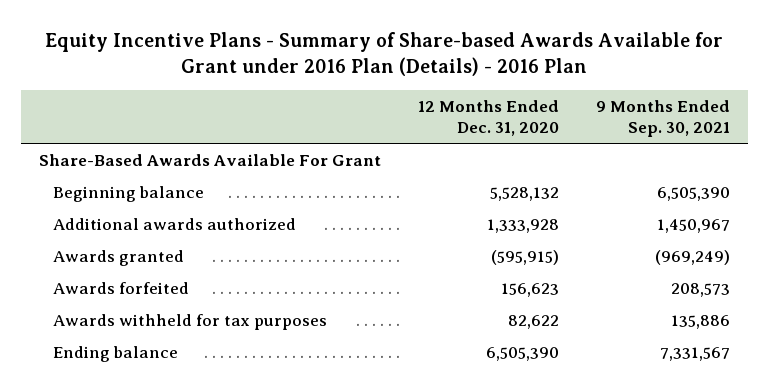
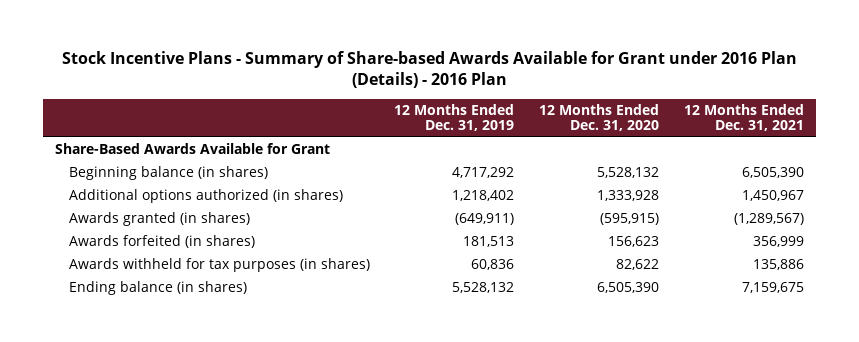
[45,31,724,77] Equity Incentive Plans - Summary of Share-based Awards Available for Grant under 2016 Plan (Details) - 2016 Plan -> [61,51,797,89] Stock Incentive Plans - Summary of Share-based Awards Available for Grant under 2016 Plan (Details) - 2016 Plan
[595,99,730,138] 9 Months Ended Sep. 30, 2021 -> none
none -> [394,103,515,132] 12 Months Ended Dec. 31, 2019
none -> [683,103,804,132] 12 Months Ended Dec. 31, 2021
[39,153,382,166] Share-Based Awards Available For Grant -> [55,143,331,155] Share-Based Awards Available for Grant
[52,185,204,202] Beginning balance -> [68,166,268,181] Beginning balance (in shares)
[52,217,296,230] Additional awards authorized -> [68,189,343,204] Additional options authorized (in shares)
[52,249,184,266] Awards granted -> [68,212,250,227] Awards granted (in shares)
[52,281,189,294] Awards forfeited -> [68,235,255,249] Awards forfeited (in shares)
[52,313,327,330] Awards withheld for tax purposes -> [68,258,370,273] Awards withheld for tax purposes (in shares)
[52,345,178,362] Ending balance -> [68,281,247,296] Ending balance (in shares)

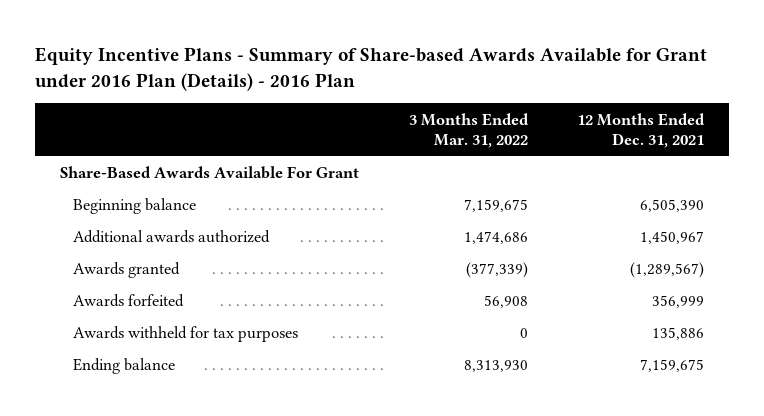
[61,51,797,89] Stock Incentive Plans - Summary of Share-based Awards Available for Grant under 2016 Plan (Details) - 2016 Plan -> [35,47,708,91] Equity Incentive Plans - Summary of Share-based Awards Available for Grant under 2016 Plan (Details) - 2016 Plan
[394,103,515,132] 12 Months Ended Dec. 31, 2019 -> none
[539,103,660,132] 12 Months Ended Dec. 31, 2020 -> none
none -> [408,112,529,149] 3 Months Ended Mar. 31, 2022
[55,143,331,155] Share-Based Awards Available for Grant -> [60,166,360,180] Share-Based Awards Available For Grant
[68,166,268,181] Beginning balance (in shares) -> [72,198,196,215] Beginning balance
[68,189,343,204] Additional options authorized (in shares) -> [72,230,270,244] Additional awards authorized
[68,212,250,227] Awards granted (in shares) -> [72,262,180,279] Awards granted
[68,235,255,249] Awards forfeited (in shares) -> [72,294,184,308] Awards forfeited
[68,258,370,273] Awards withheld for tax purposes (in shares) -> [72,326,298,343] Awards withheld for tax purposes
[68,281,247,296] Ending balance (in shares) -> [72,358,175,375] Ending balance

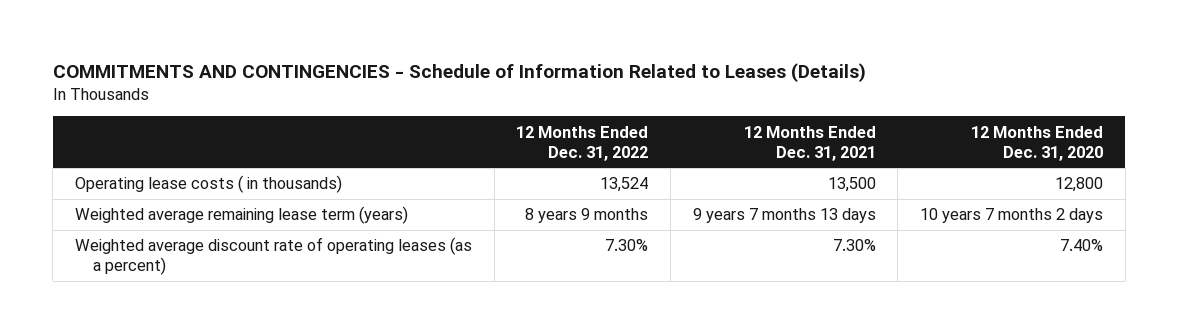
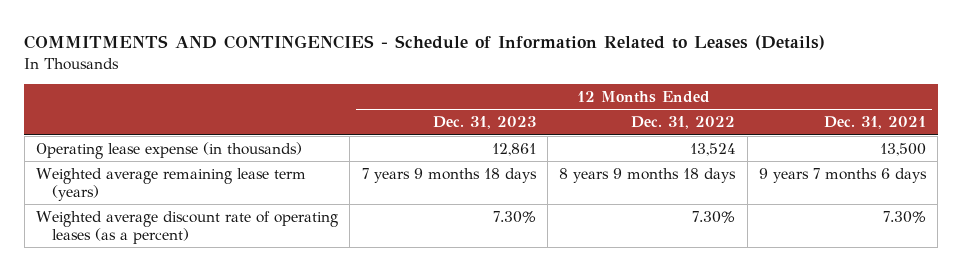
[970,125,1103,161] 12 Months Ended Dec. 31, 2020 -> none
none -> [432,116,536,130] Dec. 31, 2023
[74,175,342,194] Operating lease costs ( in thousands) -> [36,141,303,159] Operating lease expense (in thousands)
[525,208,649,224] 8 years 9 months -> [559,167,737,183] 8 years 9 months 18 days
[692,208,876,224] 9 years 7 months 13 days -> [759,167,928,183] 9 years 7 months 6 days

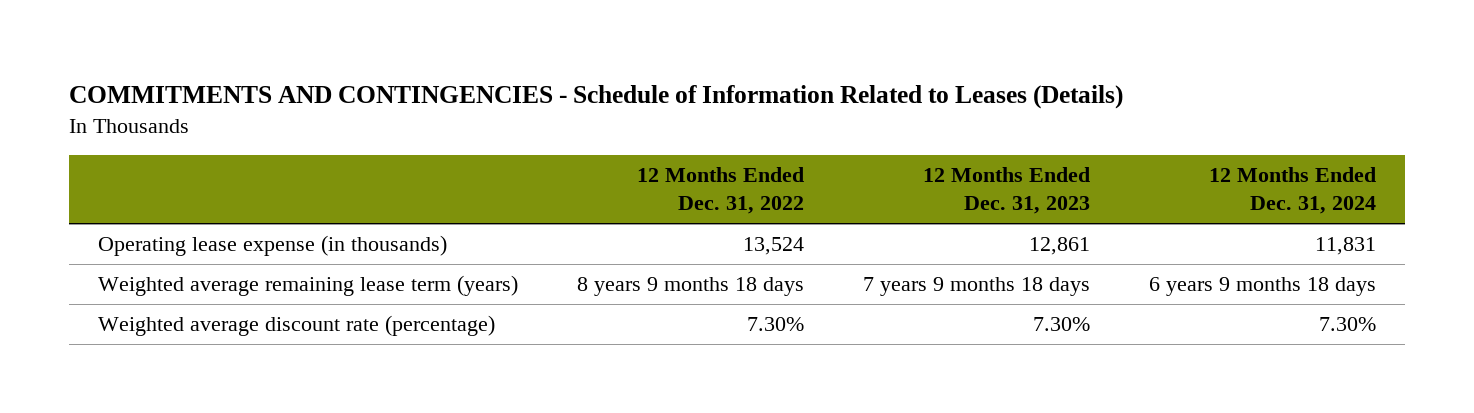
[824,116,927,130] Dec. 31, 2021 -> none
none -> [1208,167,1376,215] 12 Months Ended Dec. 31, 2024
[36,210,339,245] Weighted average discount rate of operating leases (as a percent) -> [98,315,496,337] Weighted average discount rate (percentage)

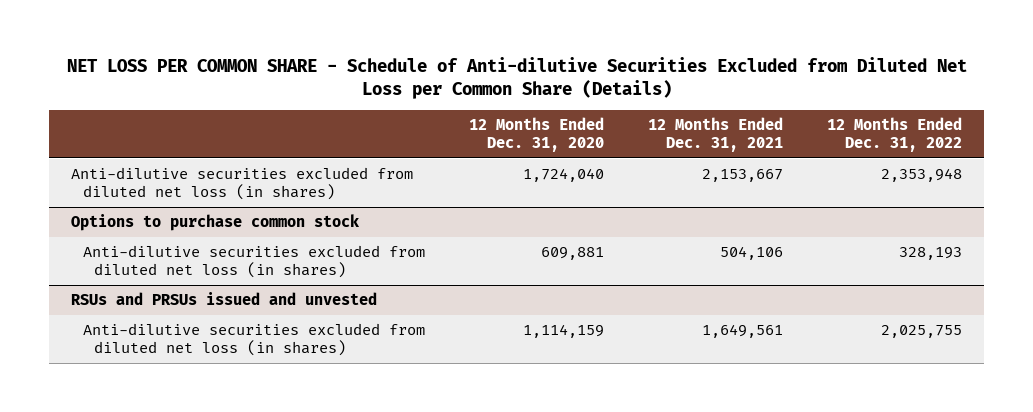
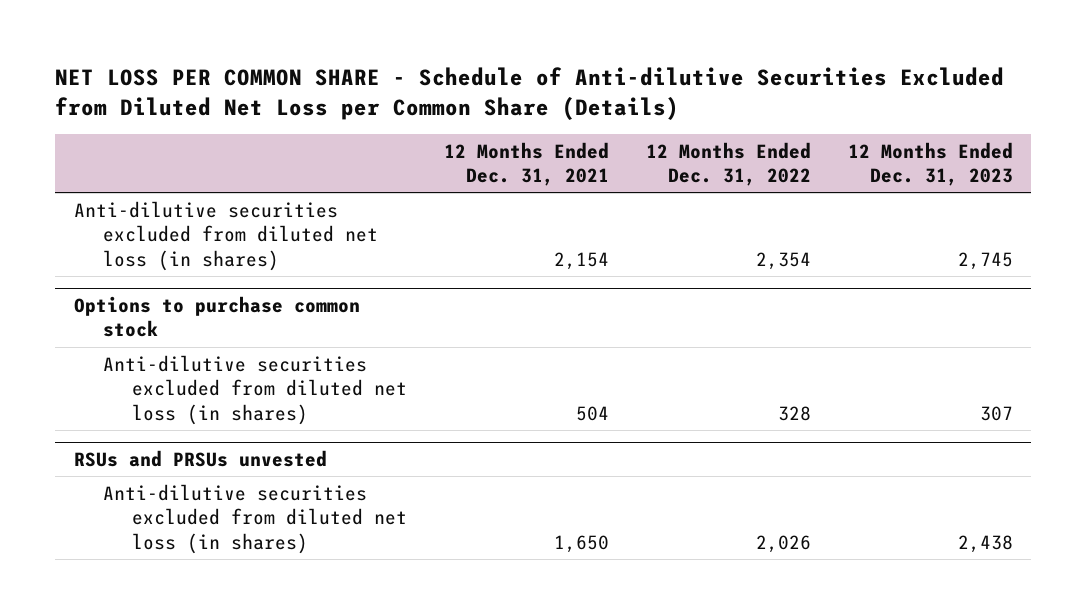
[468,116,604,153] 12 Months Ended Dec. 31, 2020 -> none
none -> [847,141,1013,187] 12 Months Ended Dec. 31, 2023
[701,168,783,182] 2,153,667 -> [554,251,610,270] 2,154
[880,167,962,182] 2,353,948 -> [756,251,812,270] 2,354
[719,245,783,260] 504,106 -> [576,405,610,421] 504
[898,246,962,260] 328,193 -> [778,405,812,421] 328
[71,291,378,305] RSUs and PRSUs issued and unvested -> [73,449,327,467] RSUs and PRSUs unvested
[701,323,783,338] 1,649,561 -> [554,534,610,553] 1,650
[880,324,962,338] 2,025,755 -> [756,534,812,553] 2,026

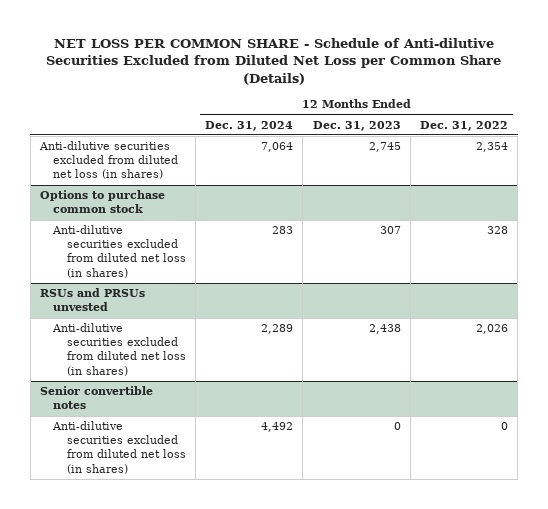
[444,141,610,187] 12 Months Ended Dec. 31, 2021 -> none
none -> [205,120,294,131] Dec. 31, 2024
none -> [40,386,154,410] Senior convertible notes
none -> [52,421,186,474] Anti-dilutive securities excluded from diluted net loss (in shares)

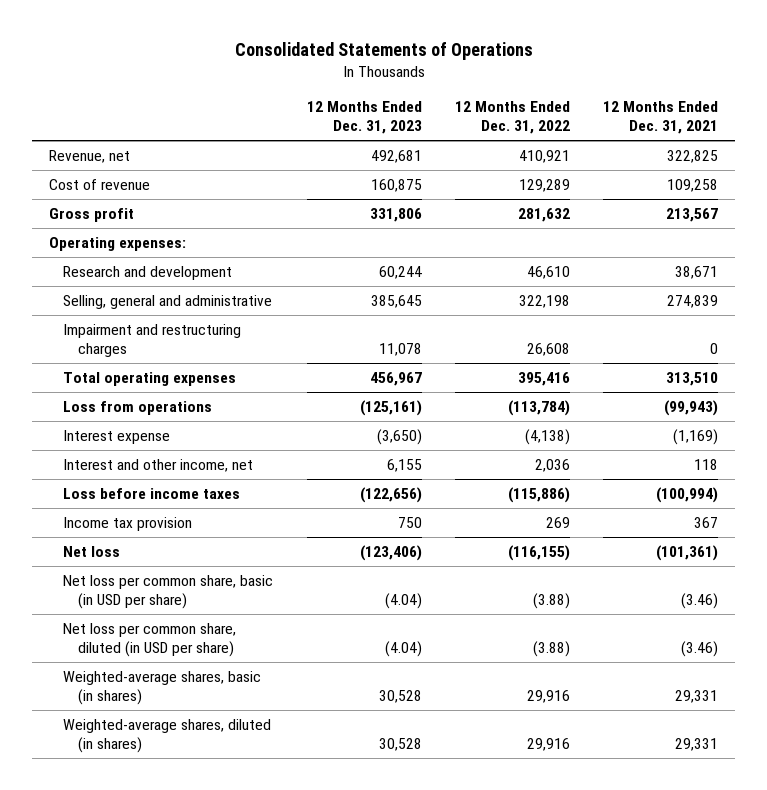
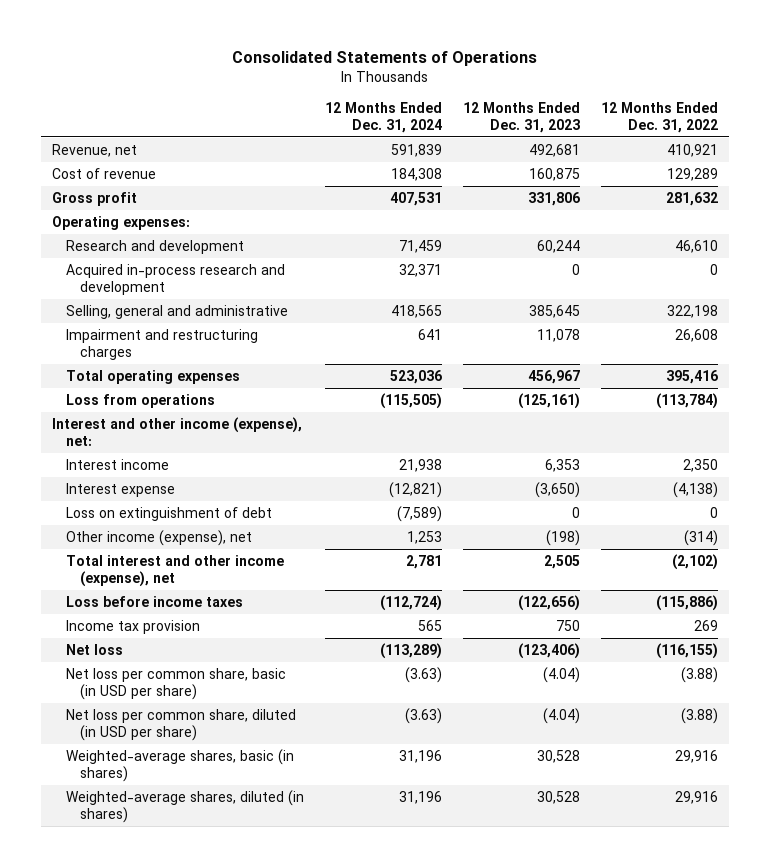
[603,101,719,135] 12 Months Ended Dec. 31, 2021 -> none
none -> [324,101,442,133] 12 Months Ended Dec. 31, 2024
none -> [65,263,285,295] Acquired in-process research and development
none -> [51,416,302,446] Interest and other income (expense), net:
none -> [65,458,169,470] Interest income
none -> [65,506,272,521] Loss on extinguishment of debt
[63,458,254,472] Interest and other income, net -> [65,529,252,546] Other income (expense), net
[386,458,422,472] 6,155 -> [545,529,580,546] (198)
[535,458,571,472] 2,036 -> [684,529,719,546] (314)
none -> [65,554,284,587] Total interest and other income (expense), net

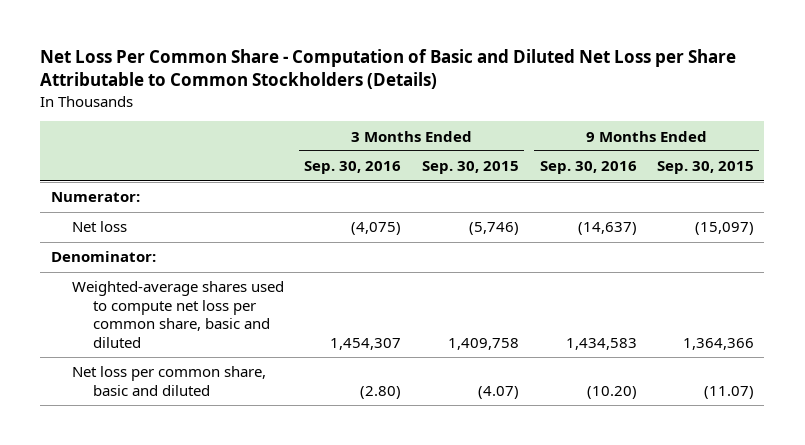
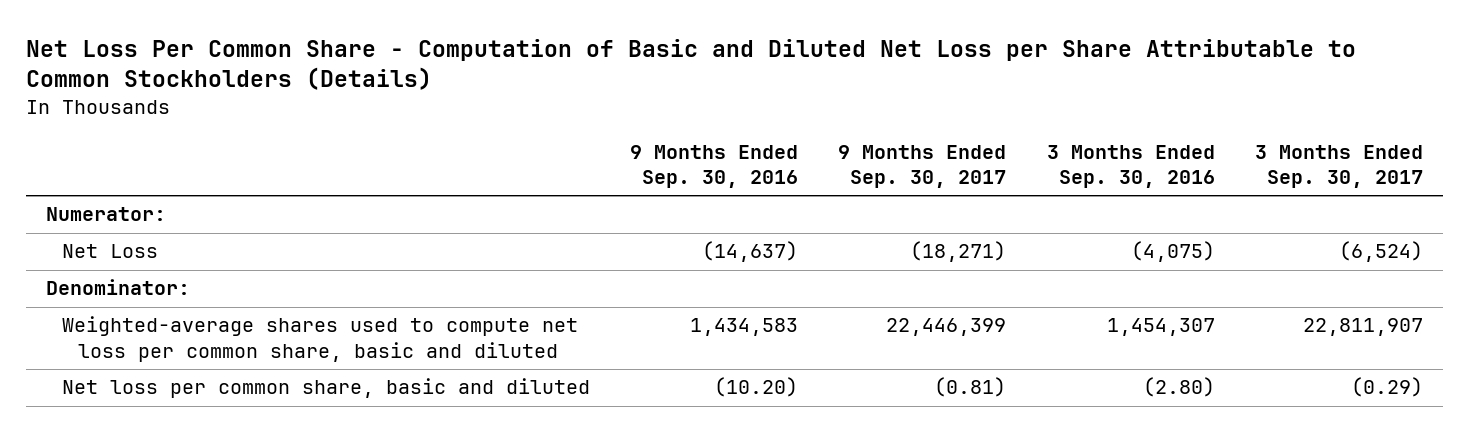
[421,161,519,175] Sep. 30, 2015 -> none
[657,161,755,175] Sep. 30, 2015 -> none
none -> [838,145,1007,189] 9 Months Ended Sep. 30, 2017
none -> [1254,145,1423,189] 3 Months Ended Sep. 30, 2017
[71,221,127,233] Net loss -> [61,244,158,259] Net Loss

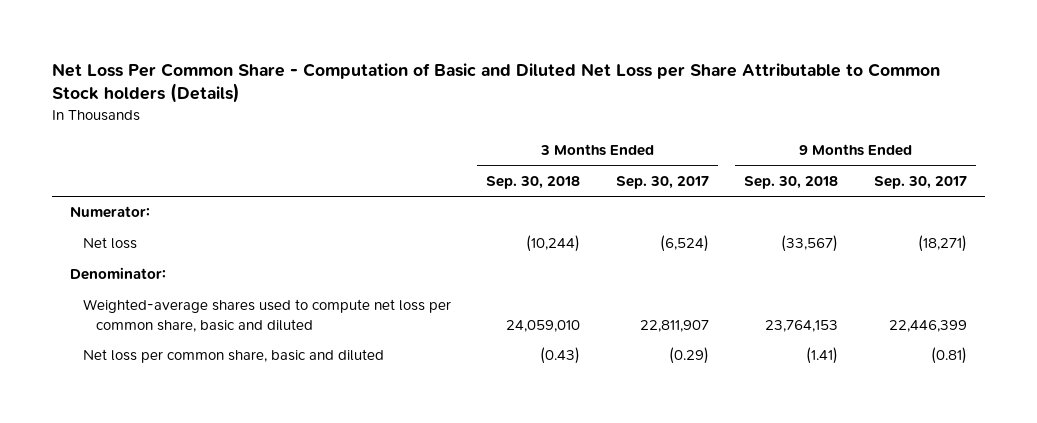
[26,38,1357,91] Net Loss Per Common Share - Computation of Basic and Diluted Net Loss per Share Attributable to Common Stockholders (Details) -> [52,62,941,104] Net Loss Per Common Share - Computation of Basic and Diluted Net Loss per Share Attributable to Common Stock holders (Details)
[630,145,799,189] 9 Months Ended Sep. 30, 2016 -> none
[1046,145,1215,189] 3 Months Ended Sep. 30, 2016 -> none
none -> [486,176,581,190] Sep. 30, 2018
none -> [744,176,839,190] Sep. 30, 2018
[61,244,158,259] Net Loss -> [82,237,137,250] Net loss

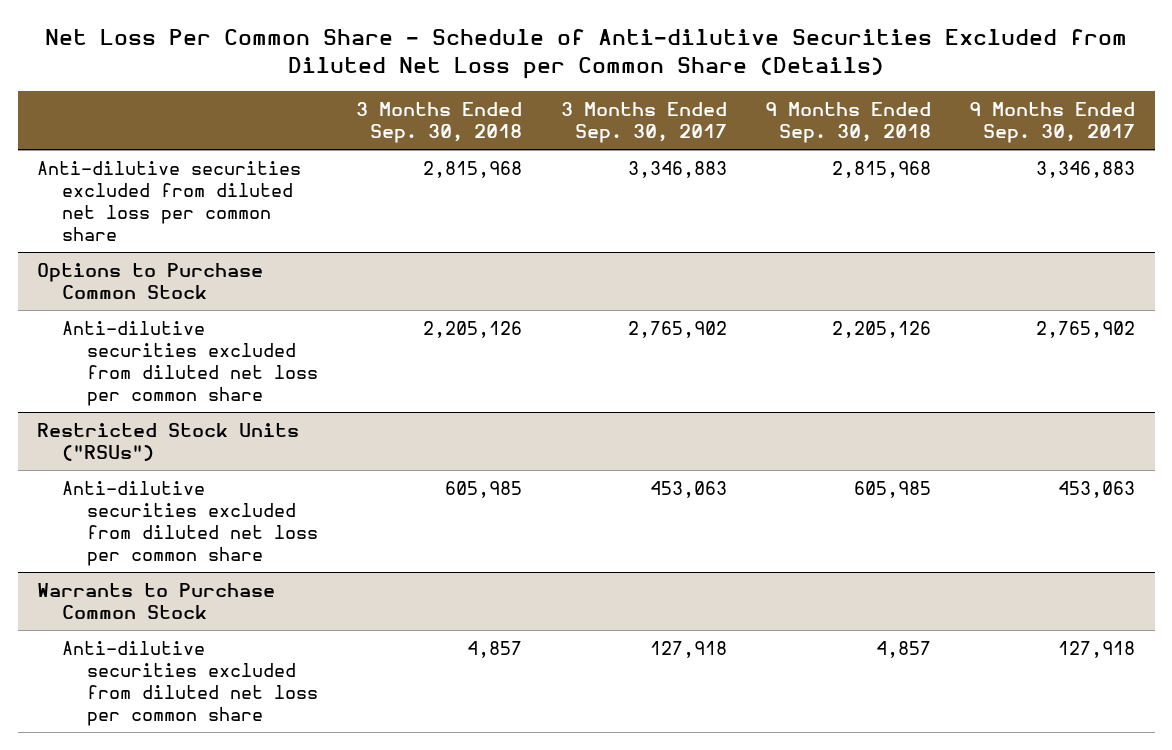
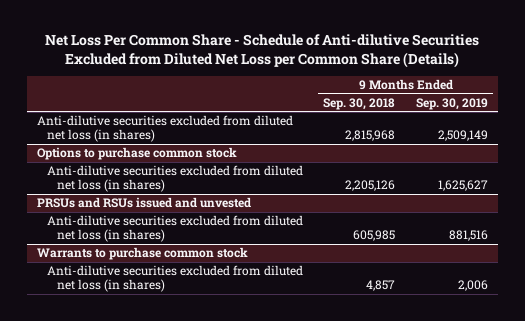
[356,101,523,143] 3 Months Ended Sep. 30, 2018 -> none
[560,101,727,143] 3 Months Ended Sep. 30, 2017 -> none
[969,101,1136,143] 9 Months Ended Sep. 30, 2017 -> none
none -> [415,97,488,110] Sep. 30, 2019
[36,422,299,461] Restricted Stock Units ("RSUs") -> none
[36,160,301,241] Anti-dilutive securities excluded from diluted net loss per common share -> [37,115,294,143] Anti-dilutive securities excluded from diluted net loss (in shares)
[36,262,263,299] Options to Purchase Common Stock -> [37,147,238,161] Options to purchase common stock
[61,320,318,406] Anti-dilutive securities excluded from diluted net loss per common share -> [46,165,303,193] Anti-dilutive securities excluded from diluted net loss (in shares)
none -> [37,197,252,209] PRSUs and RSUs issued and unvested
[61,480,318,566] Anti-dilutive securities excluded from diluted net loss per common share -> [46,215,303,243] Anti-dilutive securities excluded from diluted net loss (in shares)
[36,582,275,619] Warrants to Purchase Common Stock -> [37,247,249,261] Warrants to purchase common stock
[61,640,318,726] Anti-dilutive securities excluded from diluted net loss per common share -> [46,265,303,293] Anti-dilutive securities excluded from diluted net loss (in shares)

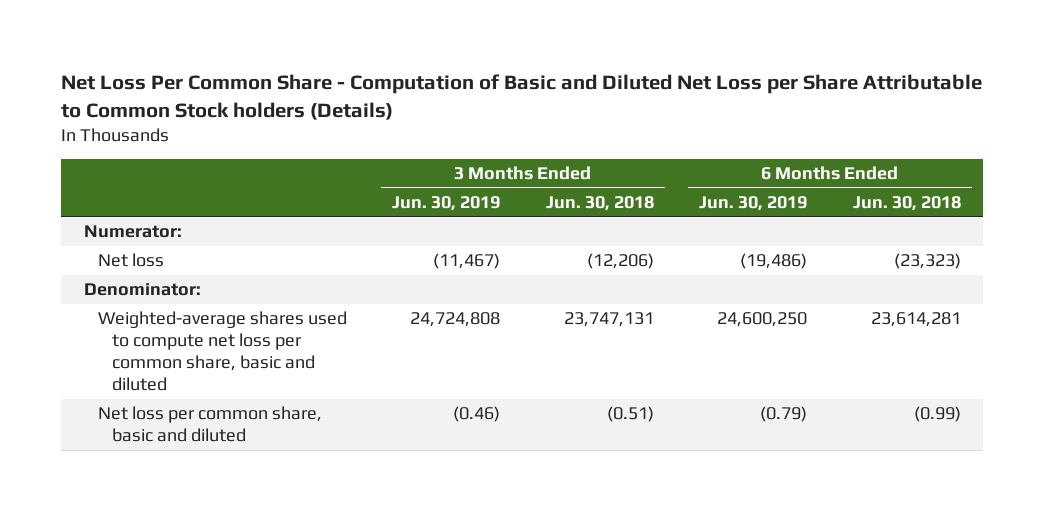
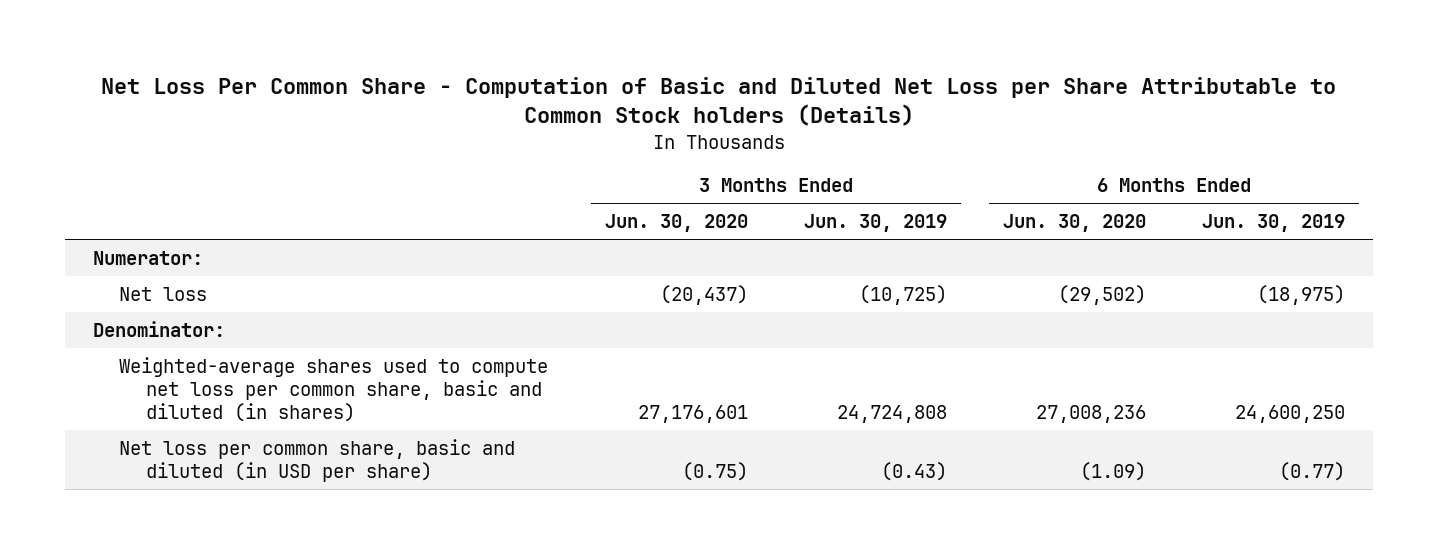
[545,195,654,211] Jun. 30, 2018 -> none
[852,195,961,211] Jun. 30, 2018 -> none
none -> [604,214,748,233] Jun. 30, 2020
none -> [1003,214,1147,233] Jun. 30, 2020
[433,253,501,270] (11,467) -> [858,284,947,305] (10,725)
[740,253,808,270] (19,486) -> [1257,284,1346,305] (18,975)
[97,311,347,392] Weighted-average shares used to compute net loss per common share, basic and diluted -> [119,356,549,423] Weighted-average shares used to compute net loss per common share, basic and diluted (in shares)
[97,406,322,443] Net loss per common share, basic and diluted -> [119,438,516,482] Net loss per common share, basic and diluted (in USD per share)
[453,406,501,423] (0.46) -> [880,461,947,481] (0.43)
[760,406,808,423] (0.79) -> [1279,461,1346,481] (0.77)

